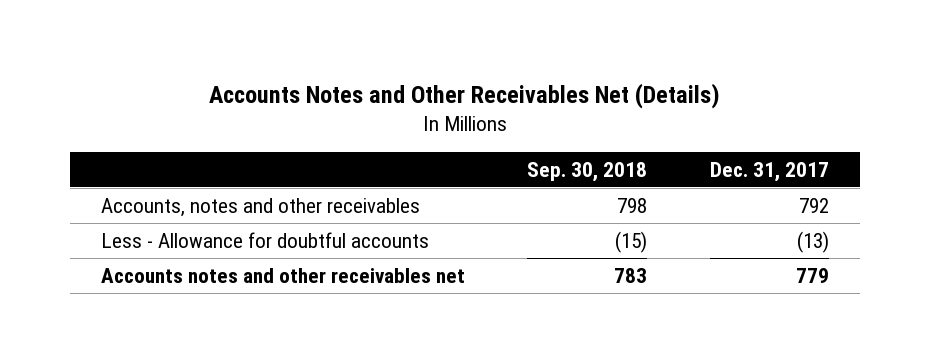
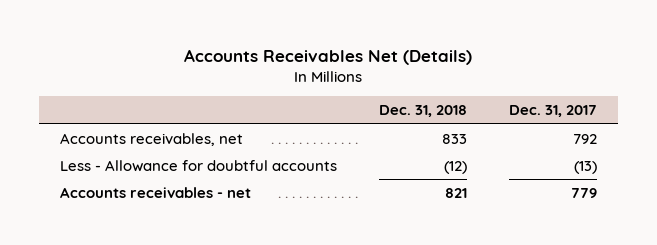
[208,82,720,109] Accounts Notes and Other Receivables Net (Details) -> [184,48,473,65] Accounts Receivables Net (Details)
[527,162,648,183] Sep. 30, 2018 -> none
none -> [378,105,467,118] Dec. 31, 2018
[101,197,421,217] Accounts, notes and other receivables -> [59,132,243,146] Accounts receivables, net
[101,267,466,283] Accounts notes and other receivables net -> [59,186,251,198] Accounts receivables - net

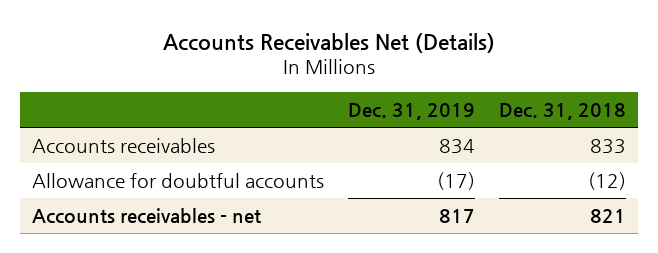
[509,105,598,118] Dec. 31, 2017 -> none
none -> [348,102,476,120] Dec. 31, 2019
[59,132,243,146] Accounts receivables, net -> [32,138,216,154] Accounts receivables
[59,159,337,172] Less - Allowance for doubtful accounts -> [32,173,325,189] Allowance for doubtful accounts

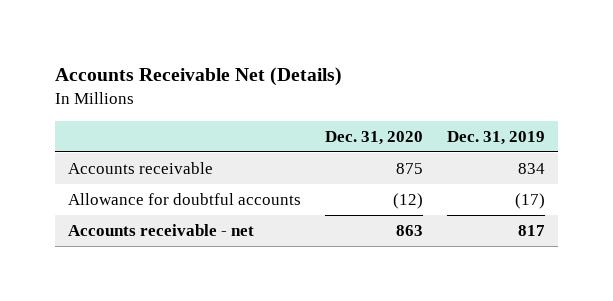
[163,32,496,53] Accounts Receivables Net (Details) -> [55,67,343,87] Accounts Receivable Net (Details)
[499,102,627,120] Dec. 31, 2018 -> none
none -> [325,130,424,145] Dec. 31, 2020
[32,138,216,154] Accounts receivables -> [67,161,213,174] Accounts receivable
[32,208,262,225] Accounts receivables - net -> [67,223,254,236] Accounts receivable - net

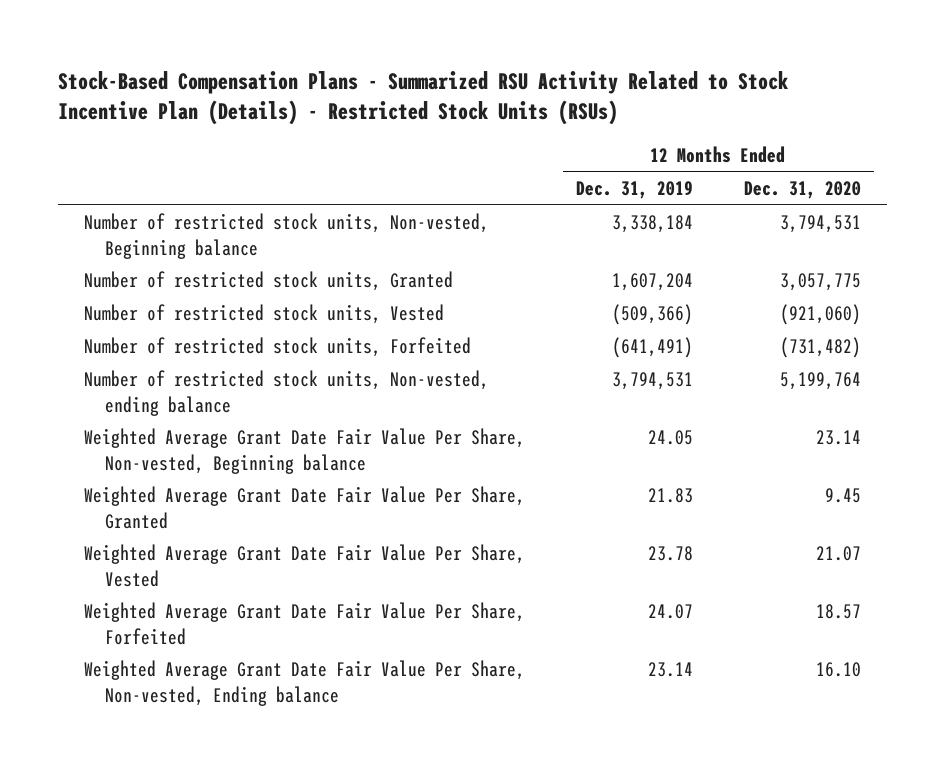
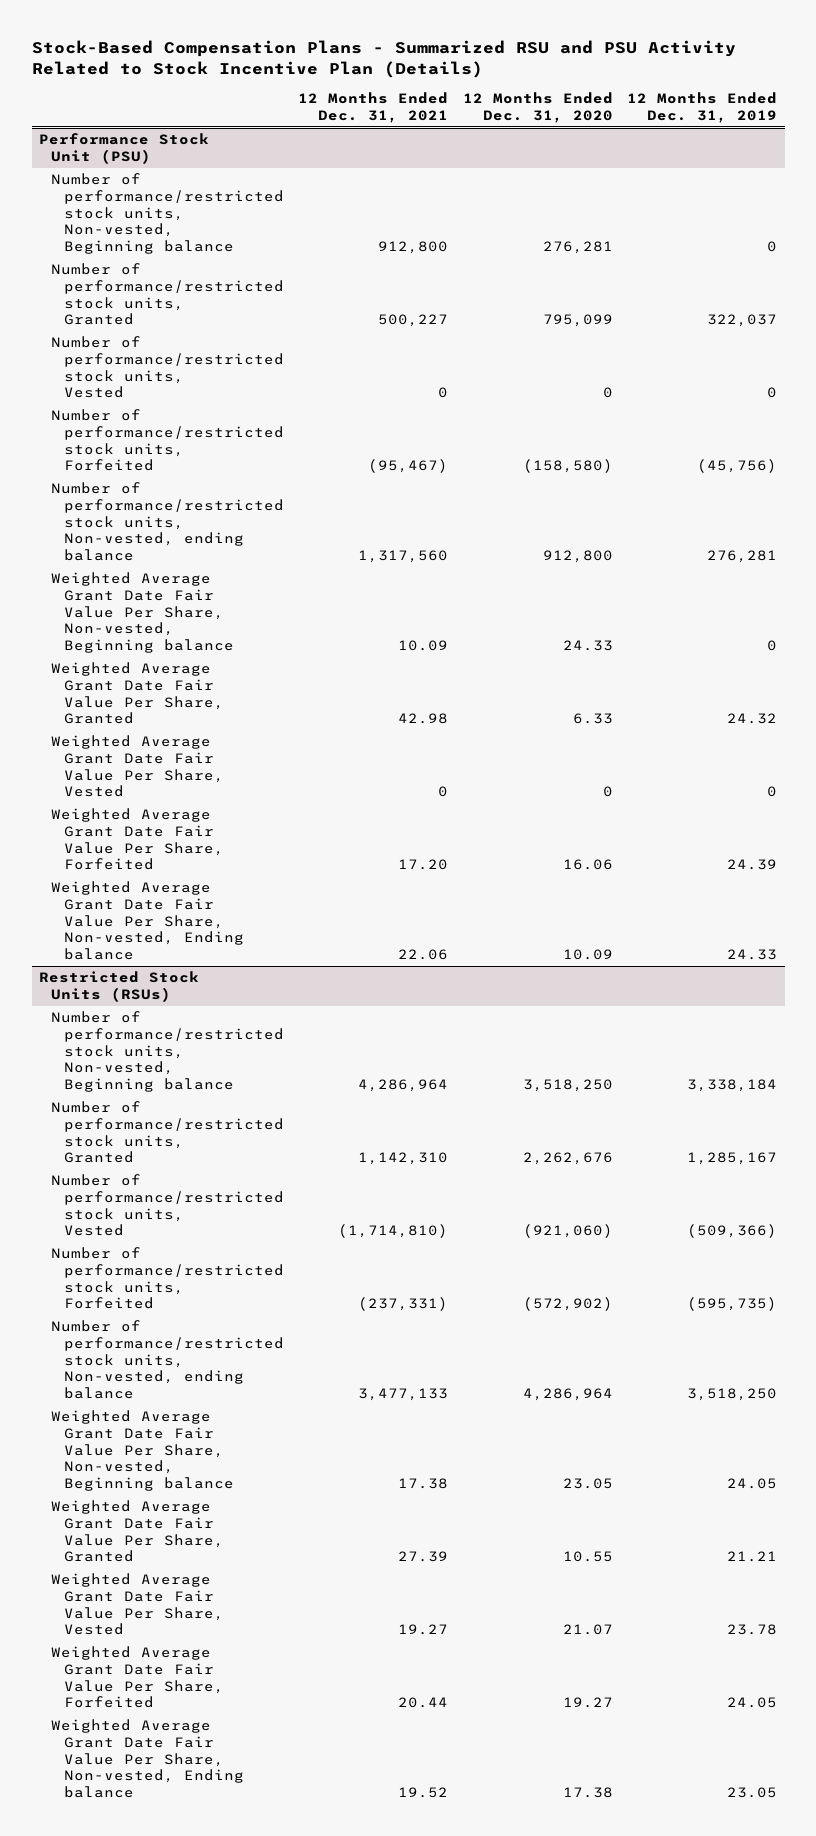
[58,70,790,126] Stock-Based Compensation Plans - Summarized RSU Activity Related to Stock Incentive Plan (Details) - Restricted Stock Units (RSUs) -> [31,39,736,78] Stock-Based Compensation Plans - Summarized RSU and PSU Activity Related to Stock Incentive Plan (Details)
none -> [298,92,449,124] 12 Months Ended Dec. 31, 2021
none -> [39,133,210,164] Performance Stock Unit (PSU)
[83,213,489,259] Number of restricted stock units, Non-vested, Beginning balance -> [51,173,284,254] Number of performance/restricted stock units, Non-vested, Beginning balance
[611,215,693,234] 3,338,184 -> [767,240,778,252] 0
[779,215,861,234] 3,794,531 -> [542,240,613,254] 276,281
[83,271,453,292] Number of restricted stock units, Granted -> [51,263,284,326] Number of performance/restricted stock units, Granted
[611,273,693,292] 1,607,204 -> [707,314,778,328] 322,037
[779,273,861,292] 3,057,775 -> [542,314,613,328] 795,099
[83,304,444,325] Number of restricted stock units, Vested -> [51,336,284,399] Number of performance/restricted stock units, Vested
[611,304,693,326] (509,366) -> [767,387,778,399] 0
[779,304,861,326] (921,060) -> [602,387,613,399] 0
[83,337,471,358] Number of restricted stock units, Forfeited -> [51,409,284,472] Number of performance/restricted stock units, Forfeited
[611,337,693,359] (641,491) -> [697,459,778,474] (45,756)
[779,337,861,359] (731,482) -> [522,459,613,474] (158,580)
[83,370,489,416] Number of restricted stock units, Non-vested, ending balance -> [51,482,284,561] Number of performance/restricted stock units, Non-vested, ending balance
[611,372,693,391] 3,794,531 -> [707,549,778,563] 276,281
[779,372,861,391] 5,199,764 -> [542,549,613,563] 912,800
[647,430,693,446] 24.05 -> [767,639,778,651] 0
[815,430,861,446] 23.14 -> [562,639,613,651] 24.33
[647,488,693,504] 21.83 -> [727,713,778,725] 24.32
[824,488,861,504] 9.45 -> [572,713,613,725] 6.33
none -> [51,735,224,798] Weighted Average Grant Date Fair Value Per Share, Vested
none -> [51,808,224,871] Weighted Average Grant Date Fair Value Per Share, Forfeited
none -> [51,881,244,960] Weighted Average Grant Date Fair Value Per Share, Non-vested, Ending balance
none -> [39,971,200,1002] Restricted Stock Units (RSUs)
none -> [51,1011,284,1092] Number of performance/restricted stock units, Non-vested, Beginning balance
none -> [51,1101,284,1164] Number of performance/restricted stock units, Granted
none -> [51,1174,284,1237] Number of performance/restricted stock units, Vested
none -> [51,1247,284,1310] Number of performance/restricted stock units, Forfeited
none -> [51,1320,284,1399] Number of performance/restricted stock units, Non-vested, ending balance
none -> [51,1410,234,1491] Weighted Average Grant Date Fair Value Per Share, Non-vested, Beginning balance
none -> [51,1500,224,1563] Weighted Average Grant Date Fair Value Per Share, Granted
[647,604,693,620] 24.07 -> [727,1697,778,1709] 24.05
[815,604,861,620] 18.57 -> [562,1697,613,1709] 19.27
[647,662,693,678] 23.14 -> [727,1786,778,1798] 23.05
[815,662,861,678] 16.10 -> [562,1786,613,1798] 17.38

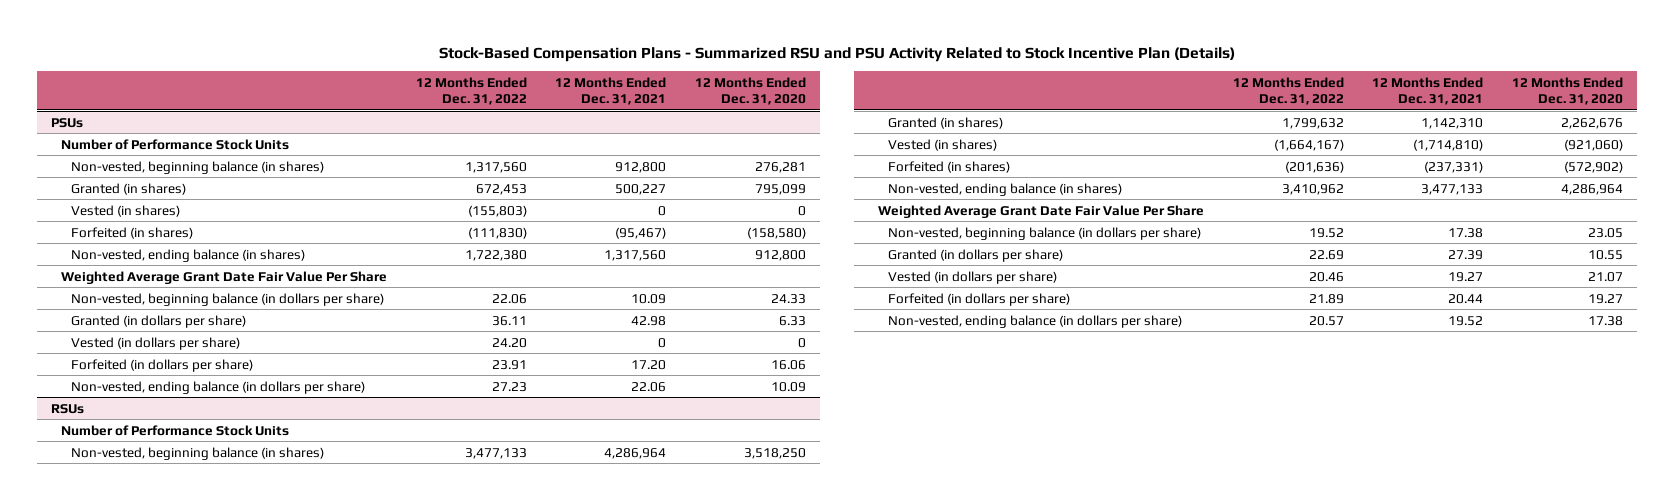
[627,92,778,124] 12 Months Ended Dec. 31, 2019 -> none
none -> [415,77,527,106] 12 Months Ended Dec. 31, 2022
[39,133,210,164] Performance Stock Unit (PSU) -> [50,117,83,128] PSUs
none -> [60,138,289,150] Number of Performance Stock Units
[51,173,284,254] Number of performance/restricted stock units, Non-vested, Beginning balance -> [71,160,325,174] Non-vested, beginning balance (in shares)
[51,263,284,326] Number of performance/restricted stock units, Granted -> [71,182,187,195] Granted (in shares)
[51,336,284,399] Number of performance/restricted stock units, Vested -> [71,204,181,217] Vested (in shares)
[51,409,284,472] Number of performance/restricted stock units, Forfeited -> [71,226,194,239] Forfeited (in shares)
[51,482,284,561] Number of performance/restricted stock units, Non-vested, ending balance -> [71,248,306,262] Non-vested, ending balance (in shares)
none -> [60,270,387,284] Weighted Average Grant Date Fair Value Per Share
[51,572,234,653] Weighted Average Grant Date Fair Value Per Share, Non-vested, Beginning balance -> [71,292,385,306] Non-vested, beginning balance (in dollars per share)
[51,662,224,725] Weighted Average Grant Date Fair Value Per Share, Granted -> [71,314,247,328] Granted (in dollars per share)
[51,735,224,798] Weighted Average Grant Date Fair Value Per Share, Vested -> [71,336,241,350] Vested (in dollars per share)
[51,808,224,871] Weighted Average Grant Date Fair Value Per Share, Forfeited -> [71,358,254,372] Forfeited (in dollars per share)
[51,881,244,960] Weighted Average Grant Date Fair Value Per Share, Non-vested, Ending balance -> [71,380,366,394] Non-vested, ending balance (in dollars per share)
[39,971,200,1002] Restricted Stock Units (RSUs) -> [50,403,84,414] RSUs
none -> [60,424,289,436] Number of Performance Stock Units
[51,1011,284,1092] Number of performance/restricted stock units, Non-vested, Beginning balance -> [71,446,325,460] Non-vested, beginning balance (in shares)
[51,1101,284,1164] Number of performance/restricted stock units, Granted -> [888,116,1004,129] Granted (in shares)
[51,1174,284,1237] Number of performance/restricted stock units, Vested -> [888,138,998,151] Vested (in shares)
[51,1247,284,1310] Number of performance/restricted stock units, Forfeited -> [888,160,1011,173] Forfeited (in shares)
[51,1320,284,1399] Number of performance/restricted stock units, Non-vested, ending balance -> [888,182,1123,196] Non-vested, ending balance (in shares)
none -> [878,204,1205,218] Weighted Average Grant Date Fair Value Per Share
[51,1410,234,1491] Weighted Average Grant Date Fair Value Per Share, Non-vested, Beginning balance -> [888,226,1202,240] Non-vested, beginning balance (in dollars per share)
[51,1500,224,1563] Weighted Average Grant Date Fair Value Per Share, Granted -> [888,248,1064,262] Granted (in dollars per share)
[51,1573,224,1636] Weighted Average Grant Date Fair Value Per Share, Vested -> [888,270,1058,284] Vested (in dollars per share)
[51,1646,224,1709] Weighted Average Grant Date Fair Value Per Share, Forfeited -> [888,292,1071,306] Forfeited (in dollars per share)
[51,1719,244,1798] Weighted Average Grant Date Fair Value Per Share, Non-vested, Ending balance -> [888,314,1183,328] Non-vested, ending balance (in dollars per share)

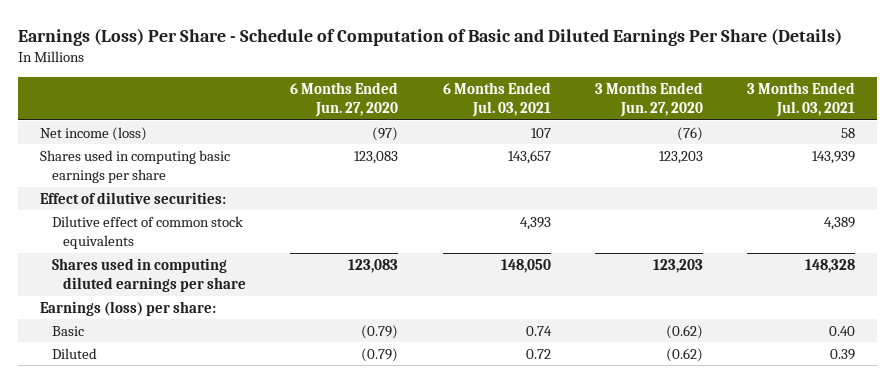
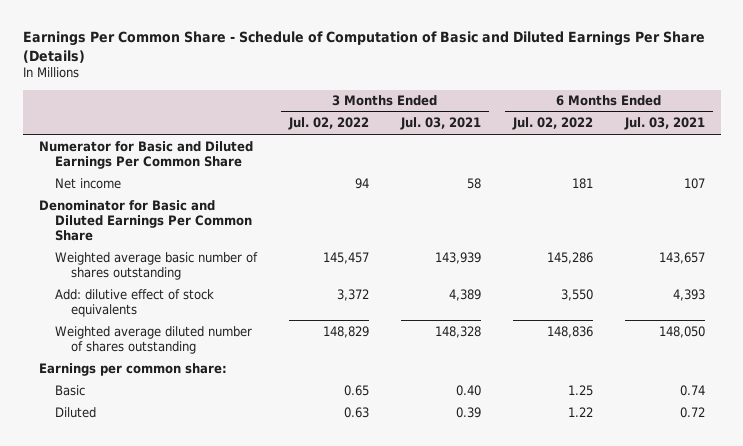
[18,27,843,46] Earnings (Loss) Per Share - Schedule of Computation of Basic and Diluted Earnings Per Share (Details) -> [22,30,705,63] Earnings Per Common Share - Schedule of Computation of Basic and Diluted Earnings Per Share (Details)
[290,82,399,118] 6 Months Ended Jun. 27, 2020 -> none
[594,82,703,118] 3 Months Ended Jun. 27, 2020 -> none
none -> [287,117,369,131] Jul. 02, 2022
none -> [511,117,593,131] Jul. 02, 2022
[40,191,227,204] Effect of dilutive securities: -> none
none -> [38,140,253,169] Numerator for Basic and Diluted Earnings Per Common Share
[40,126,148,141] Net income (loss) -> [54,177,121,189] Net income
none -> [38,199,252,241] Denominator for Basic and Diluted Earnings Per Common Share
[40,149,231,184] Shares used in computing basic earnings per share -> [54,251,258,280] Weighted average basic number of shares outstanding
[51,215,243,250] Dilutive effect of common stock equivalents -> [54,288,214,317] Add: dilutive effect of stock equivalents
[51,257,247,293] Shares used in computing diluted earnings per share -> [54,325,252,354] Weighted average diluted number of shares outstanding
[40,300,217,316] Earnings (loss) per share: -> [38,362,227,376] Earnings per common share:

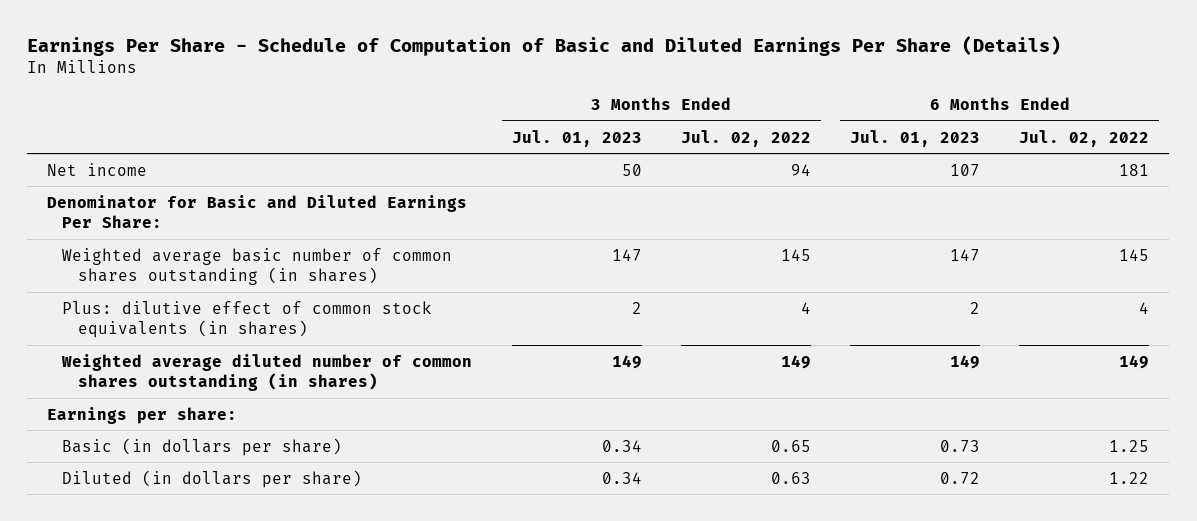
[22,30,705,63] Earnings Per Common Share - Schedule of Computation of Basic and Diluted Earnings Per Share (Details) -> [27,35,1062,56] Earnings Per Share - Schedule of Computation of Basic and Diluted Earnings Per Share (Details)
[399,117,481,131] Jul. 03, 2021 -> none
[623,117,705,131] Jul. 03, 2021 -> none
none -> [511,129,642,147] Jul. 01, 2023
none -> [850,129,981,147] Jul. 01, 2023
[38,140,253,169] Numerator for Basic and Diluted Earnings Per Common Share -> none
[38,199,252,241] Denominator for Basic and Diluted Earnings Per Common Share -> [47,194,468,228] Denominator for Basic and Diluted Earnings Per Share:
[54,251,258,280] Weighted average basic number of shares outstanding -> [62,247,453,285] Weighted average basic number of common shares outstanding (in shares)
[322,251,369,264] 145,457 -> [780,248,811,261] 145
[546,251,593,264] 145,286 -> [1119,248,1150,261] 145
[54,288,214,317] Add: dilutive effect of stock equivalents -> [62,300,433,338] Plus: dilutive effect of common stock equivalents (in shares)
[336,288,369,301] 3,372 -> [800,301,811,314] 4
[560,288,593,301] 3,550 -> [1139,301,1150,314] 4
[54,325,252,354] Weighted average diluted number of shares outstanding -> [61,353,473,391] Weighted average diluted number of common shares outstanding (in shares)
[322,325,369,338] 148,829 -> [780,354,811,369] 149
[546,325,593,338] 148,836 -> [1119,354,1150,369] 149
[38,362,227,376] Earnings per common share: -> [47,406,238,424] Earnings per share:
[54,384,85,396] Basic -> [62,437,343,456] Basic (in dollars per share)
[54,406,96,418] Diluted -> [62,469,363,488] Diluted (in dollars per share)

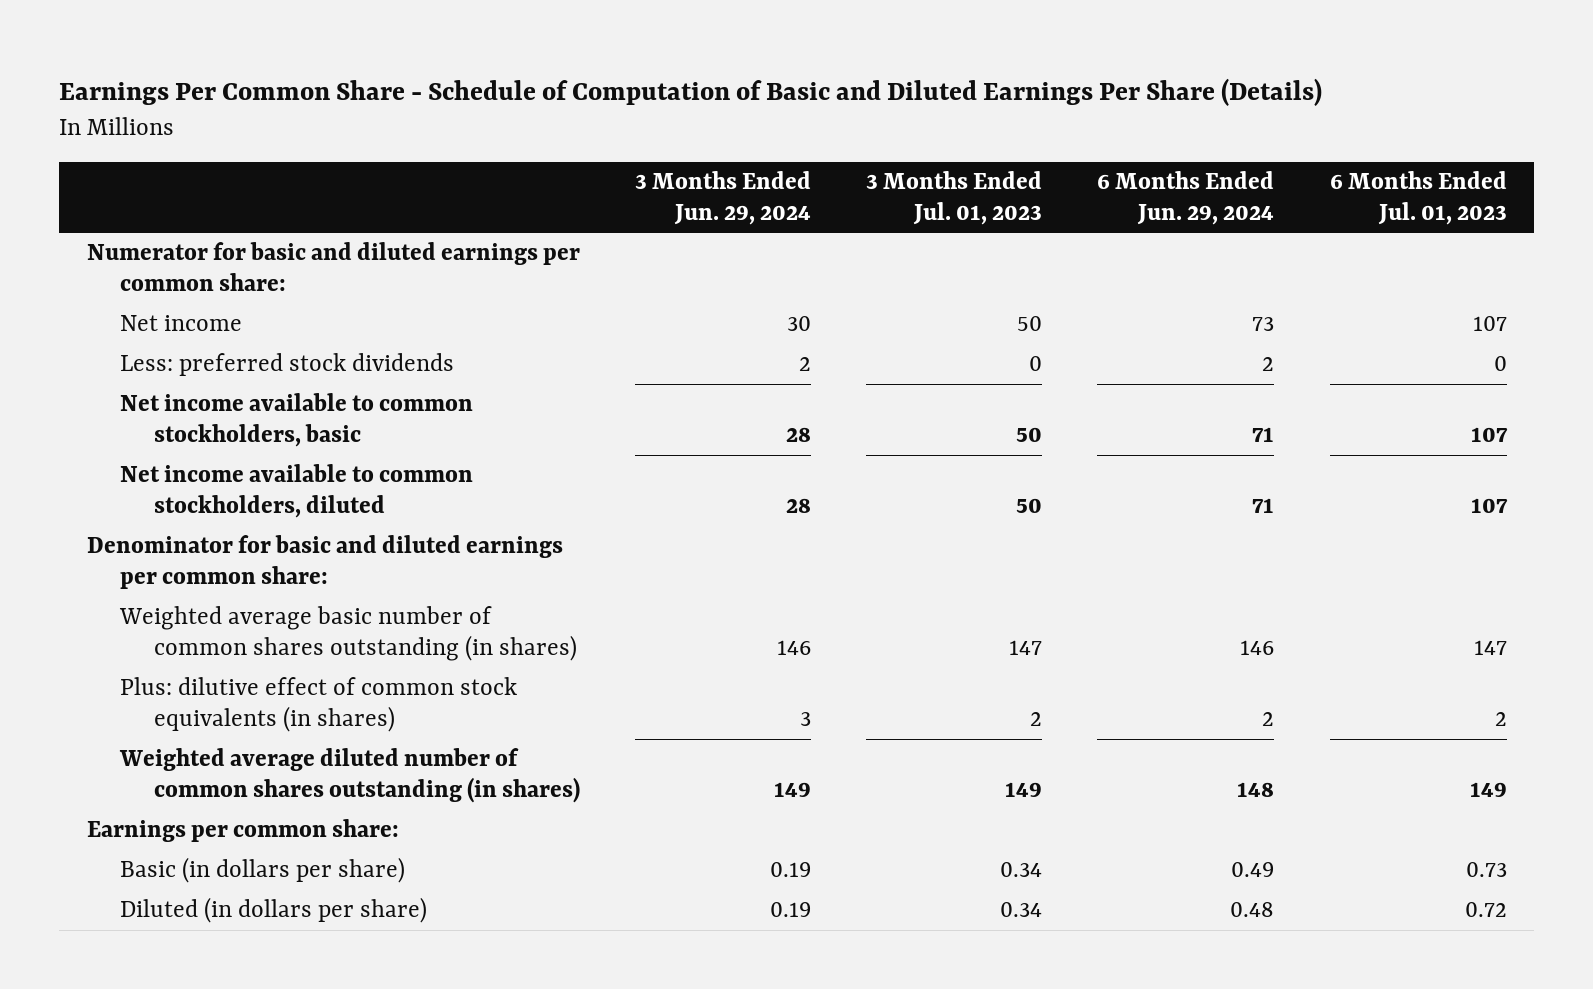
[27,35,1062,56] Earnings Per Share - Schedule of Computation of Basic and Diluted Earnings Per Share (Details) -> [59,77,1323,106] Earnings Per Common Share - Schedule of Computation of Basic and Diluted Earnings Per Share (Details)
[680,129,811,147] Jul. 02, 2022 -> none
[1019,129,1150,147] Jul. 02, 2022 -> none
none -> [635,171,812,225] 3 Months Ended Jun. 29, 2024
none -> [1097,171,1275,225] 6 Months Ended Jun. 29, 2024
none -> [86,242,580,292] Numerator for basic and diluted earnings per common share:
none -> [120,353,455,377] Less: preferred stock dividends
none -> [120,393,474,448] Net income available to common stockholders, basic
none -> [120,464,474,519] Net income available to common stockholders, diluted
[47,194,468,228] Denominator for Basic and Diluted Earnings Per Share: -> [86,535,563,590] Denominator for basic and diluted earnings per common share:
[47,406,238,424] Earnings per share: -> [86,819,399,843] Earnings per common share:

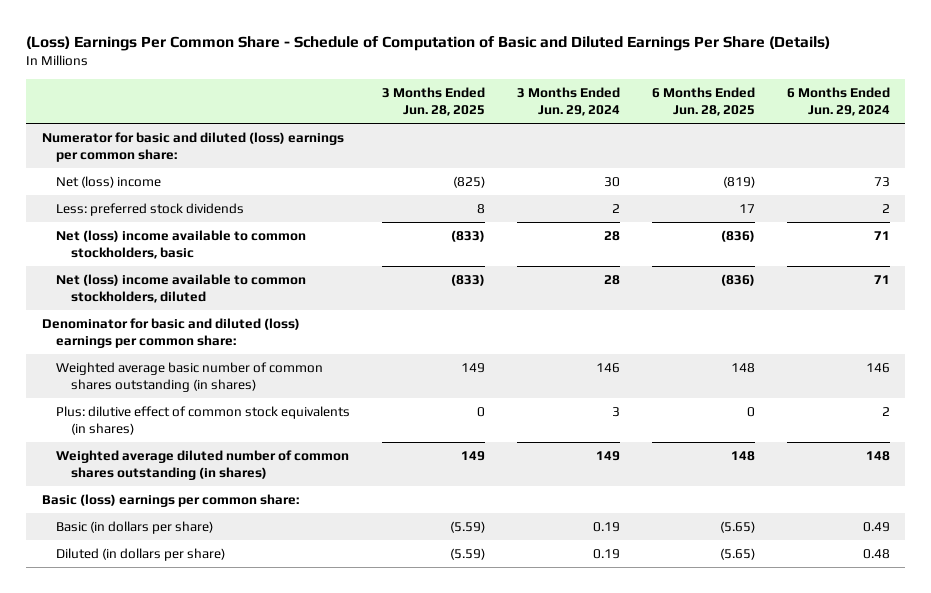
[59,77,1323,106] Earnings Per Common Share - Schedule of Computation of Basic and Diluted Earnings Per Share (Details) -> [25,35,830,51] (Loss) Earnings Per Common Share - Schedule of Computation of Basic and Diluted Earnings Per Share (Details)
[866,171,1043,225] 3 Months Ended Jul. 01, 2023 -> none
[1329,171,1507,225] 6 Months Ended Jul. 01, 2023 -> none
none -> [382,87,486,117] 3 Months Ended Jun. 28, 2025
none -> [651,87,755,117] 6 Months Ended Jun. 28, 2025
[86,242,580,292] Numerator for basic and diluted earnings per common share: -> [41,132,344,163] Numerator for basic and diluted (loss) earnings per common share:
[120,315,243,332] Net income -> [56,176,162,189] Net (loss) income
[120,393,474,448] Net income available to common stockholders, basic -> [56,230,307,260] Net (loss) income available to common stockholders, basic
[120,464,474,519] Net income available to common stockholders, diluted -> [56,274,307,304] Net (loss) income available to common stockholders, diluted
[86,535,563,590] Denominator for basic and diluted earnings per common share: -> [41,318,300,349] Denominator for basic and diluted (loss) earnings per common share:
[86,819,399,843] Earnings per common share: -> [41,494,299,508] Basic (loss) earnings per common share:

